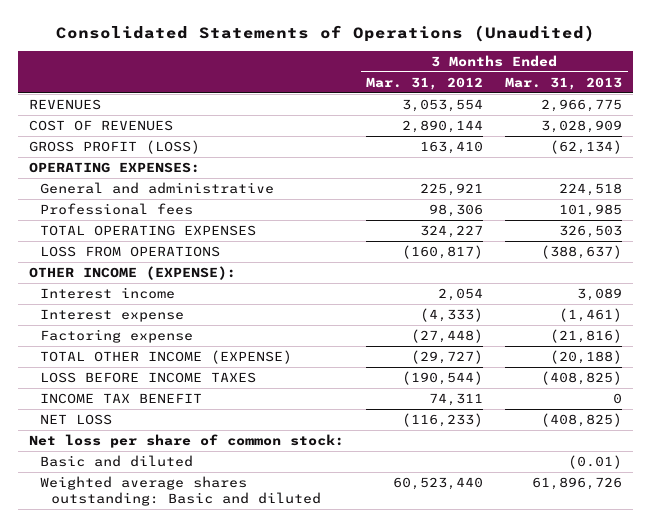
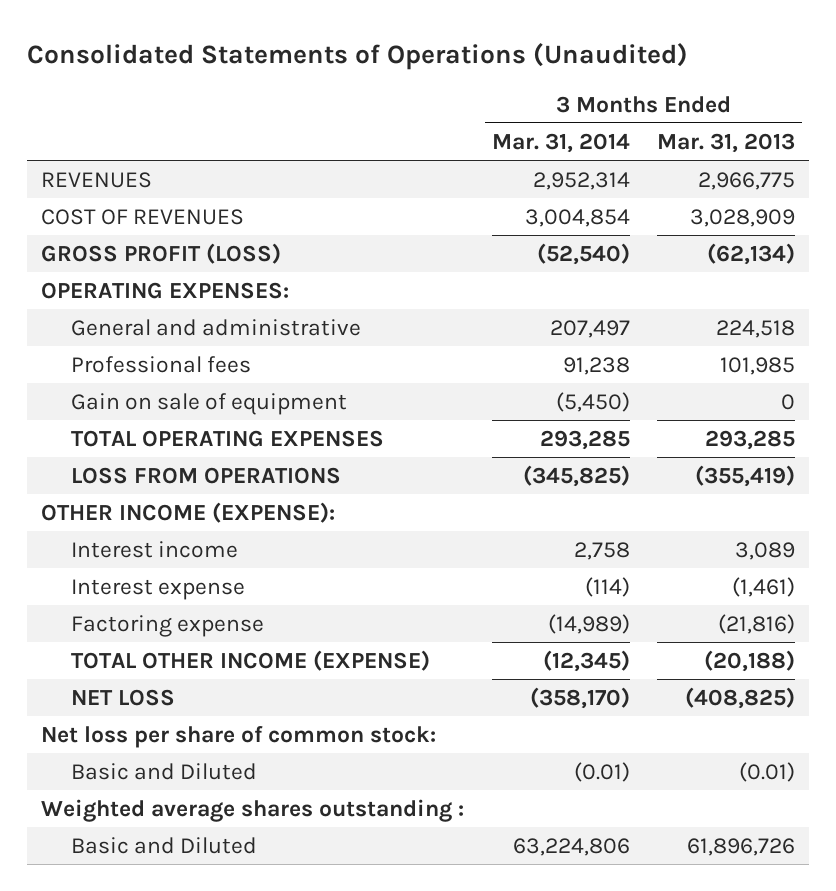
[366,76,484,90] Mar. 31, 2012 -> none
none -> [491,132,630,153] Mar. 31, 2014
none -> [70,392,347,415] Gain on sale of equipment
[559,224,623,238] 326,503 -> [705,429,796,450] 293,285
[541,244,623,259] (388,637) -> [695,464,796,487] (355,419)
[40,371,257,383] LOSS BEFORE INCOME TAXES -> none
[40,392,203,404] INCOME TAX BENEFIT -> none
[40,454,194,467] Basic and diluted -> [70,762,257,780] Basic and Diluted
none -> [41,798,465,822] Weighted average shares outstanding :
[40,475,322,506] Weighted average shares outstanding: Basic and diluted -> [70,836,257,854] Basic and Diluted

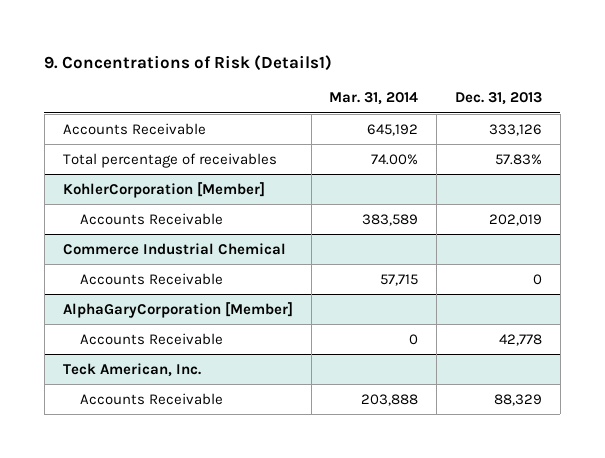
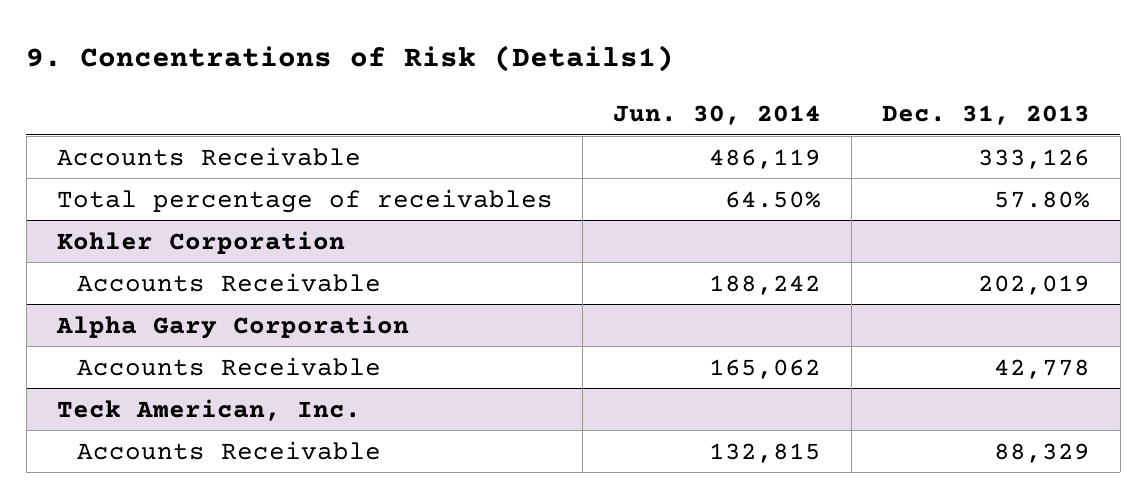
[329,92,419,106] Mar. 31, 2014 -> none
none -> [613,104,822,125] Jun. 30, 2014
[62,181,265,198] KohlerCorporation [Member] -> none
[495,153,543,165] 57.83% -> [993,190,1090,208] 57.80%
none -> [56,230,345,254] Kohler Corporation
[62,242,286,255] Commerce Industrial Chemical -> none
[80,272,224,285] Accounts Receivable -> none
[62,301,293,318] AlphaGaryCorporation [Member] -> none
none -> [55,314,409,339] Alpha Gary Corporation

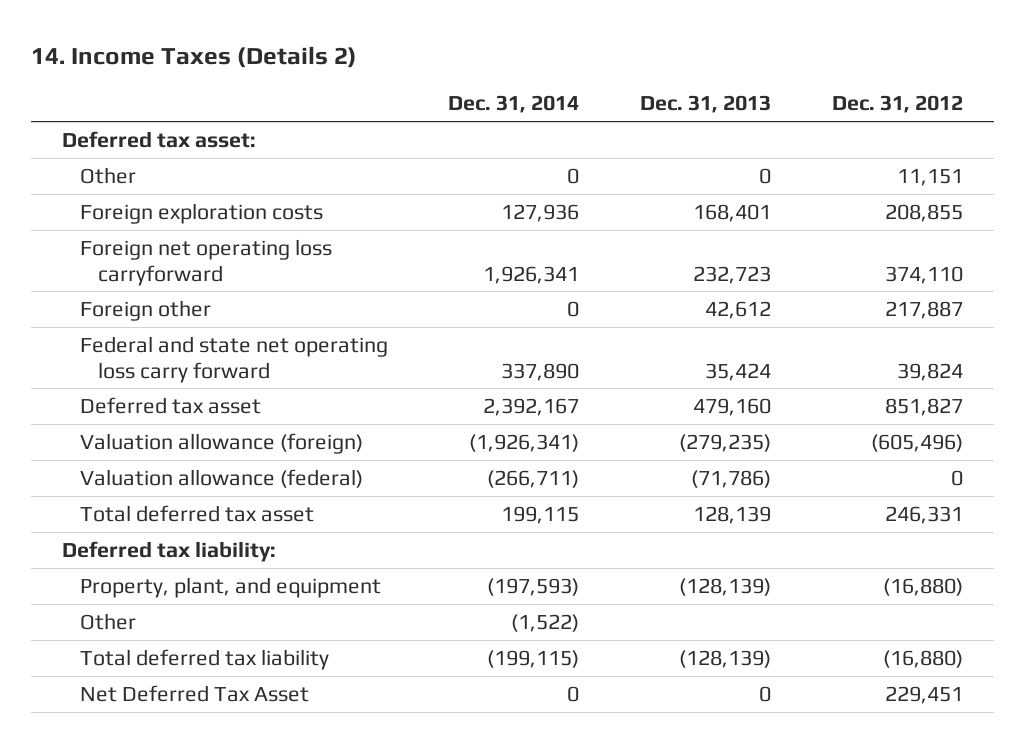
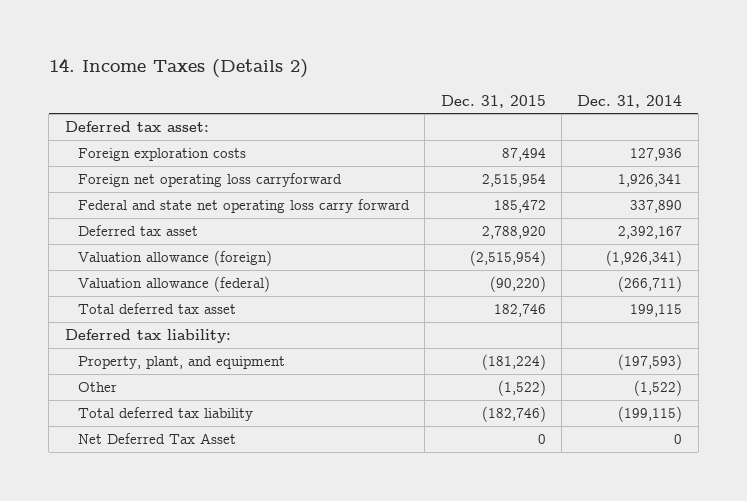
[640,95,772,114] Dec. 31, 2013 -> none
[832,95,964,114] Dec. 31, 2012 -> none
none -> [440,94,546,108] Dec. 31, 2015
[79,166,136,184] Other -> none
[79,299,211,321] Foreign other -> none

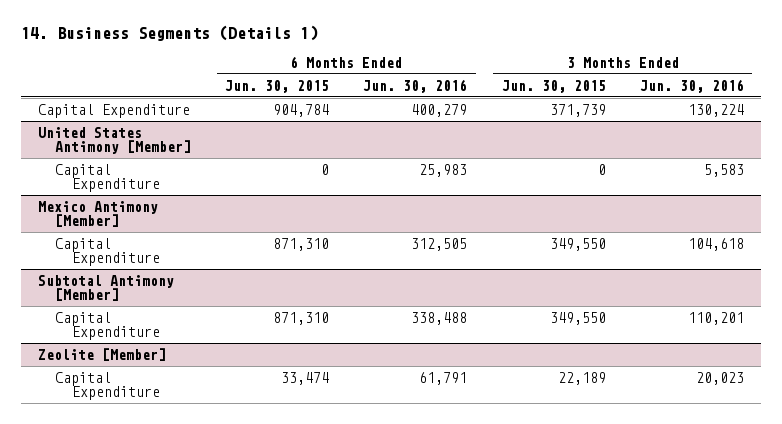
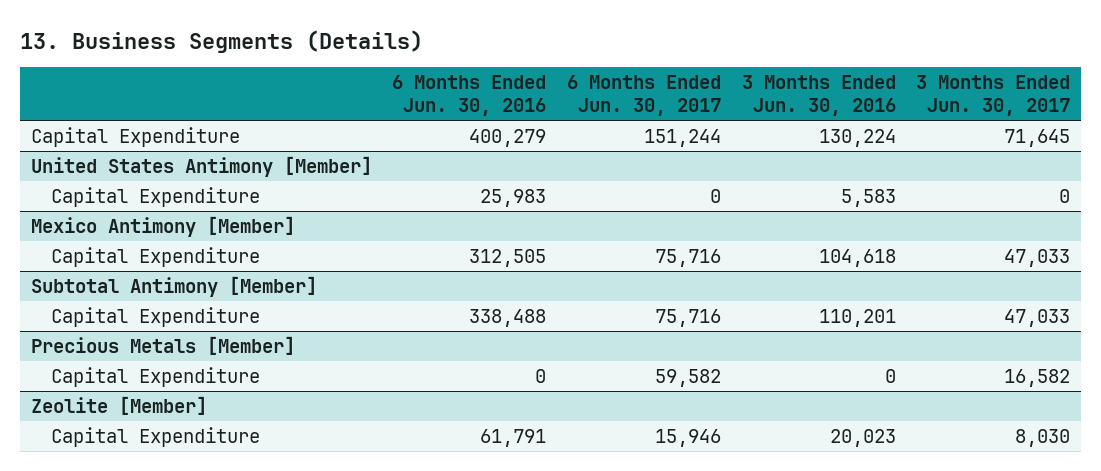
[21,25,319,42] 14. Business Segments (Details 1) -> [20,29,424,53] 13. Business Segments (Details)
[225,79,330,93] Jun. 30, 2015 -> none
[501,79,606,93] Jun. 30, 2015 -> none
none -> [566,75,721,117] 6 Months Ended Jun. 30, 2017
none -> [916,75,1071,117] 3 Months Ended Jun. 30, 2017
none -> [30,335,295,355] Precious Metals [Member]
none -> [50,366,260,387] Capital Expenditure

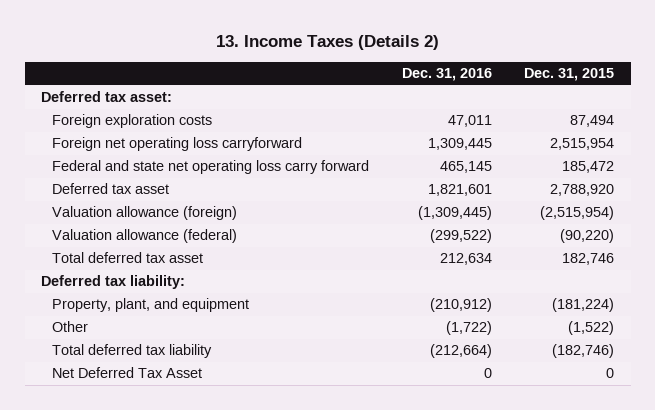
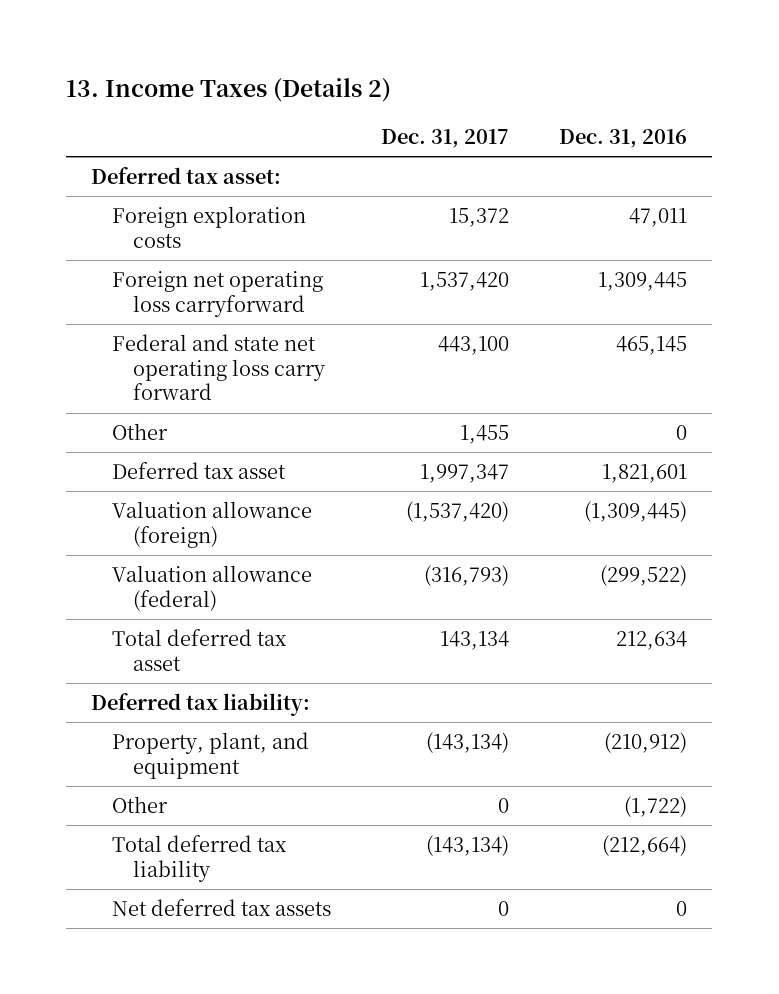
[524,68,615,82] Dec. 31, 2015 -> none
none -> [381,129,510,149] Dec. 31, 2017
none -> [112,422,169,440] Other
[51,367,202,379] Net Deferred Tax Asset -> [112,898,332,916] Net deferred tax assets

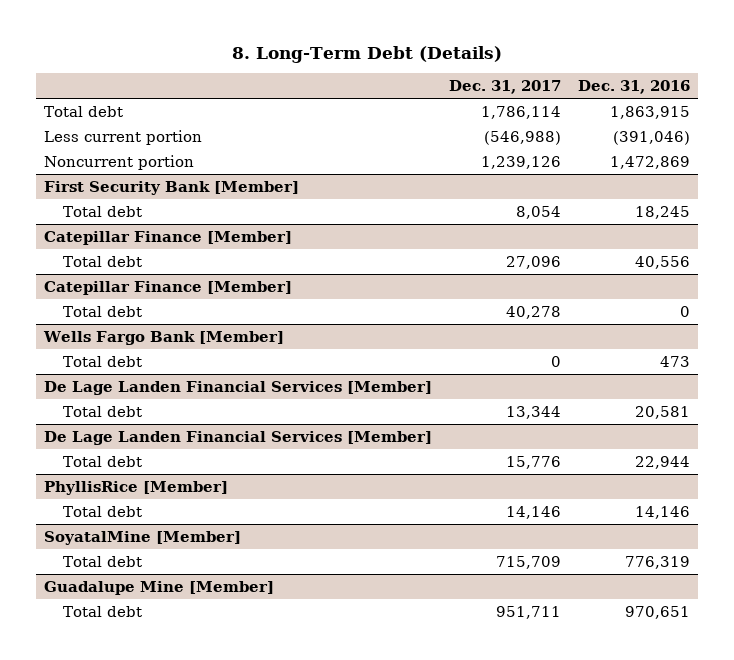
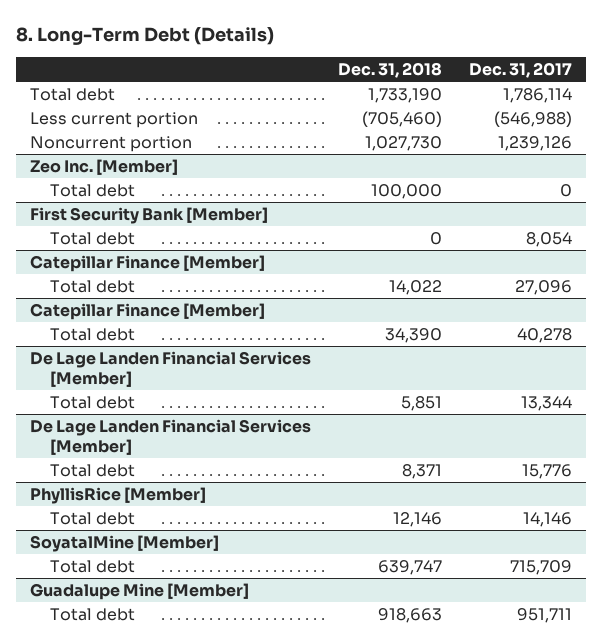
[577,80,690,95] Dec. 31, 2016 -> none
none -> [338,61,443,78] Dec. 31, 2018
none -> [29,159,178,176] Zeo Inc. [Member]
none -> [50,184,136,198] Total debt
[42,330,284,345] Wells Fargo Bank [Member] -> none
[63,355,143,367] Total debt -> none

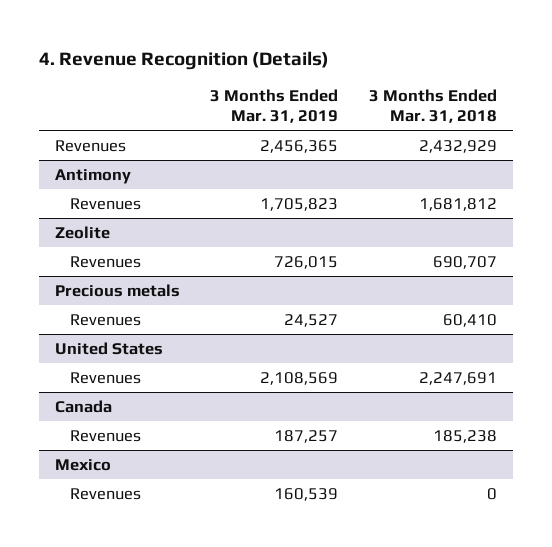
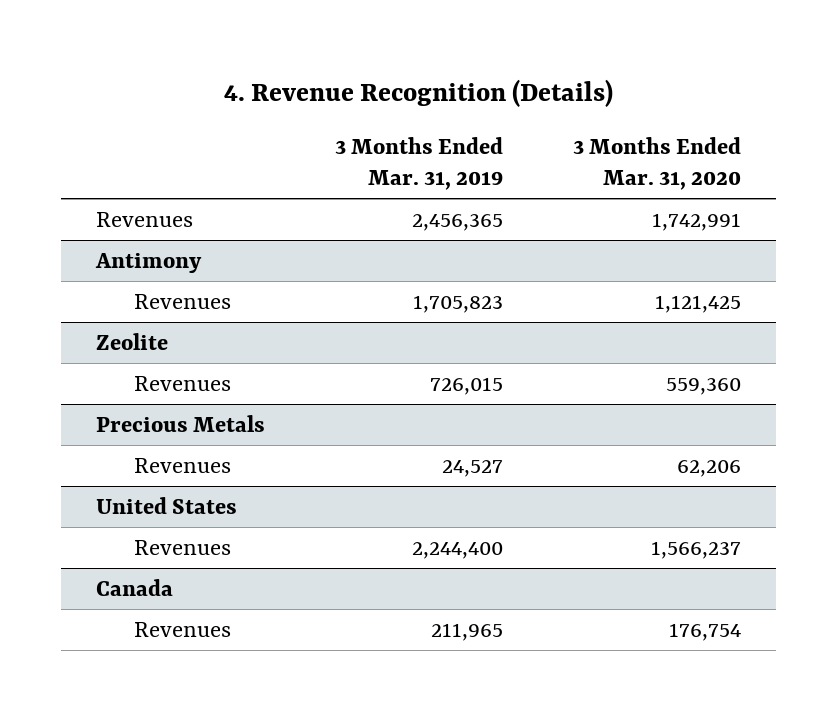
[369,89,498,124] 3 Months Ended Mar. 31, 2018 -> none
none -> [573,136,742,191] 3 Months Ended Mar. 31, 2020
[54,283,180,297] Precious metals -> [96,414,266,432] Precious Metals
[260,371,339,385] 2,108,569 -> [412,541,504,559] 2,244,400
[54,458,111,471] Mexico -> none
[70,487,142,500] Revenues -> none
[274,429,339,443] 187,257 -> [431,622,504,641] 211,965

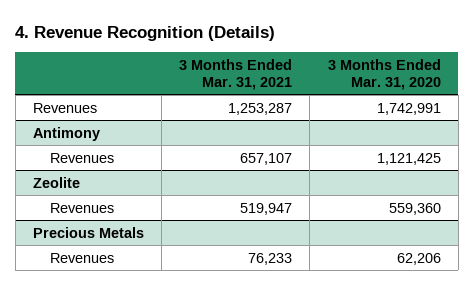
[335,136,504,191] 3 Months Ended Mar. 31, 2019 -> none
none -> [179,58,293,90] 3 Months Ended Mar. 31, 2021
[96,496,238,514] United States -> none
[134,539,232,555] Revenues -> none
[96,578,174,596] Canada -> none
[134,621,232,637] Revenues -> none

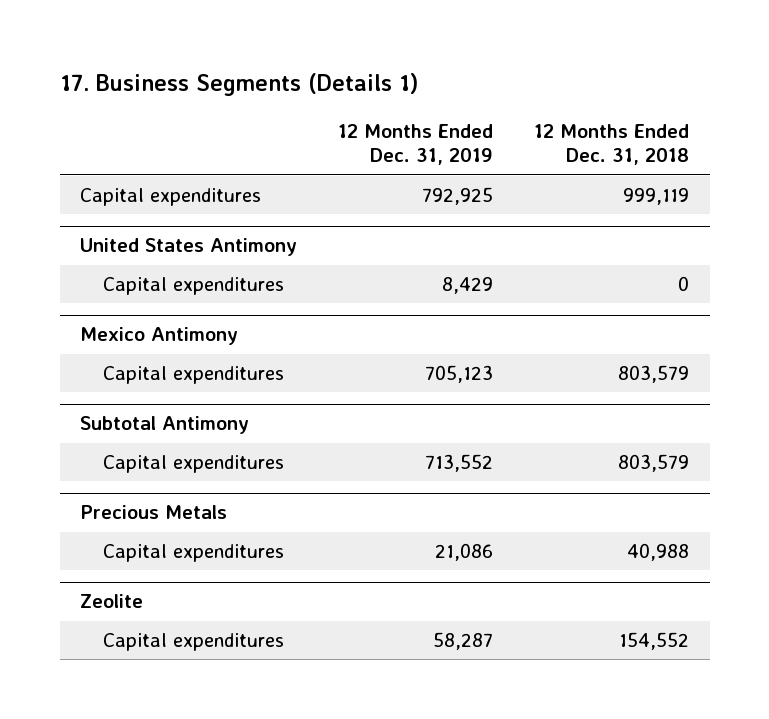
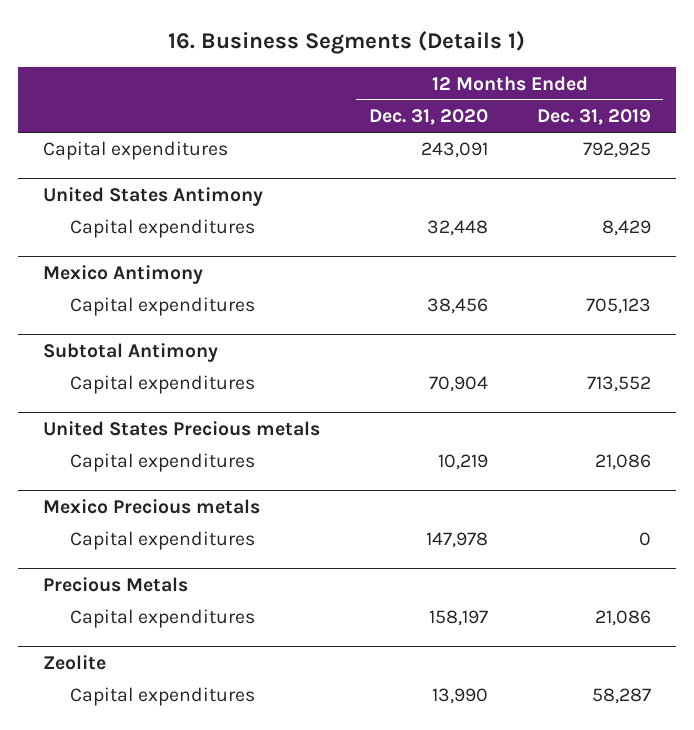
[59,73,418,97] 17. Business Segments (Details 1) -> [167,31,525,55] 16. Business Segments (Details 1)
[534,123,690,166] 12 Months Ended Dec. 31, 2018 -> none
none -> [368,109,488,126] Dec. 31, 2020
none -> [42,420,320,436] United States Precious metals
none -> [70,453,256,473] Capital expenditures
none -> [42,498,260,514] Mexico Precious metals
none -> [70,531,256,551] Capital expenditures

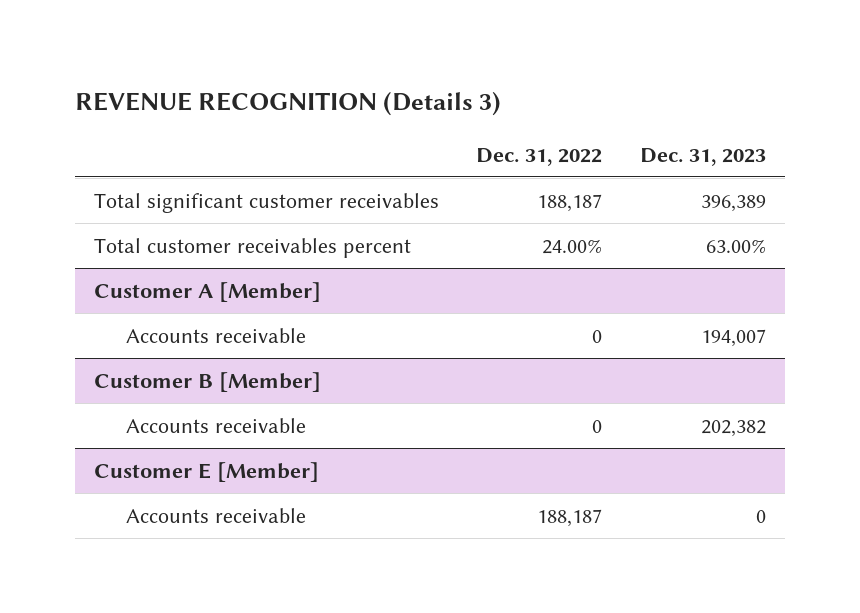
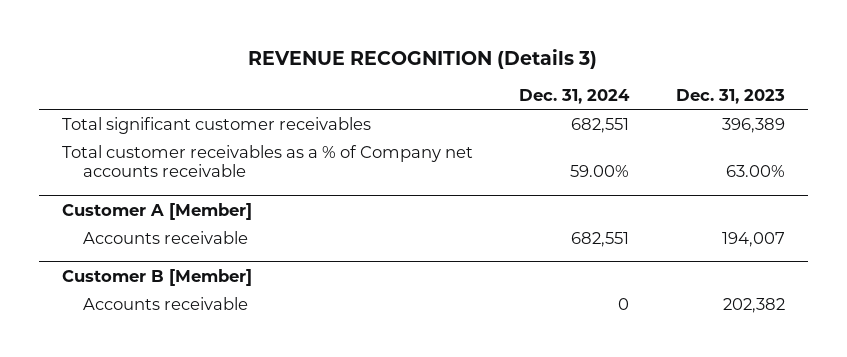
[476,147,603,166] Dec. 31, 2022 -> none
none -> [519,89,631,105] Dec. 31, 2024
[94,237,412,258] Total customer receivables percent -> [62,144,474,178] Total customer receivables as a % of Company net accounts receivable
[94,461,320,482] Customer E [Member] -> none
[126,507,307,523] Accounts receivable -> none

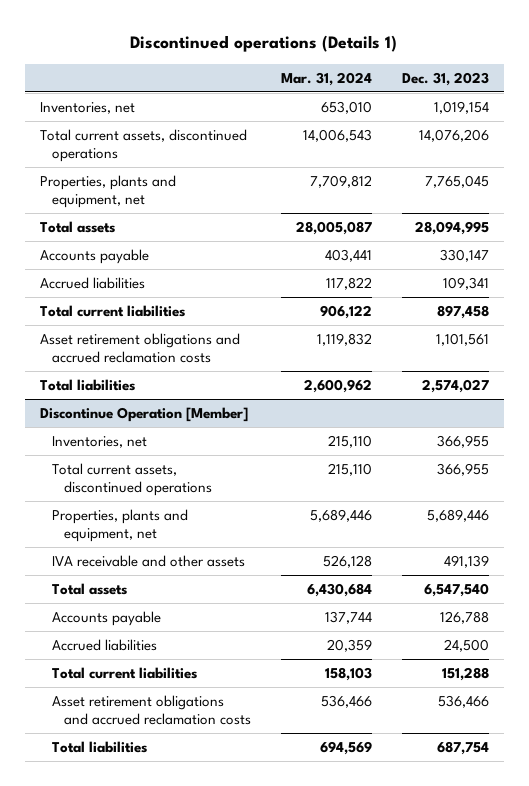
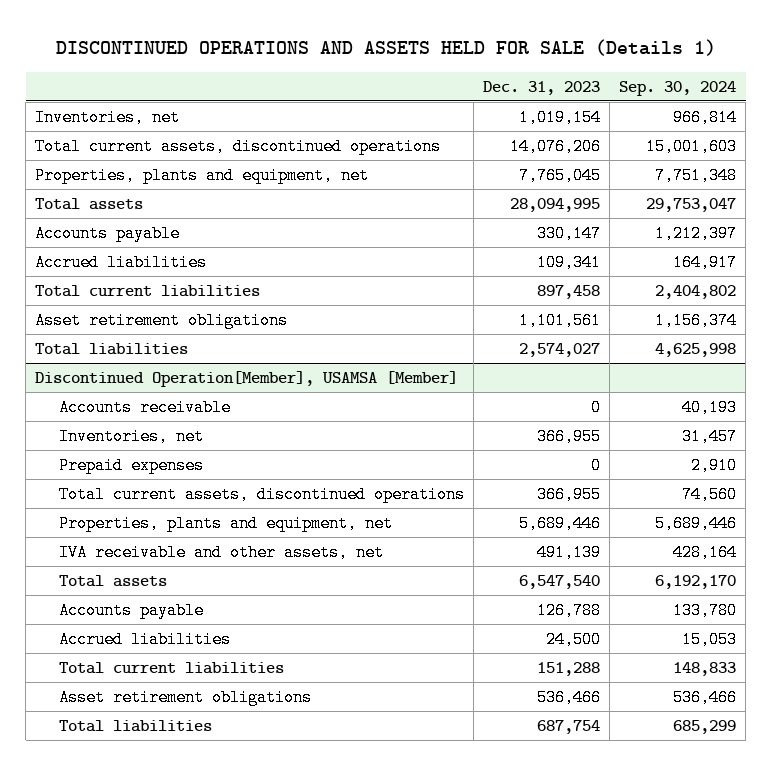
[130,35,398,53] Discontinued operations (Details 1) -> [55,38,716,56] DISCONTINUED OPERATIONS AND ASSETS HELD FOR SALE (Details 1)
[280,71,372,86] Mar. 31, 2024 -> none
none -> [619,80,737,96] Sep. 30, 2024
[39,333,240,364] Asset retirement obligations and accrued reclamation costs -> [35,311,289,329] Asset retirement obligations
[39,407,248,423] Discontinue Operation [Member] -> none
none -> [35,370,459,387] Discontinued Operation[Member], USAMSA [Member]
none -> [59,398,232,416] Accounts receivable
none -> [59,456,205,474] Prepaid expenses
[51,555,245,568] IVA receivable and other assets -> [59,543,385,561] IVA receivable and other assets, net
[51,695,251,726] Asset retirement obligations and accrued reclamation costs -> [59,688,313,706] Asset retirement obligations

